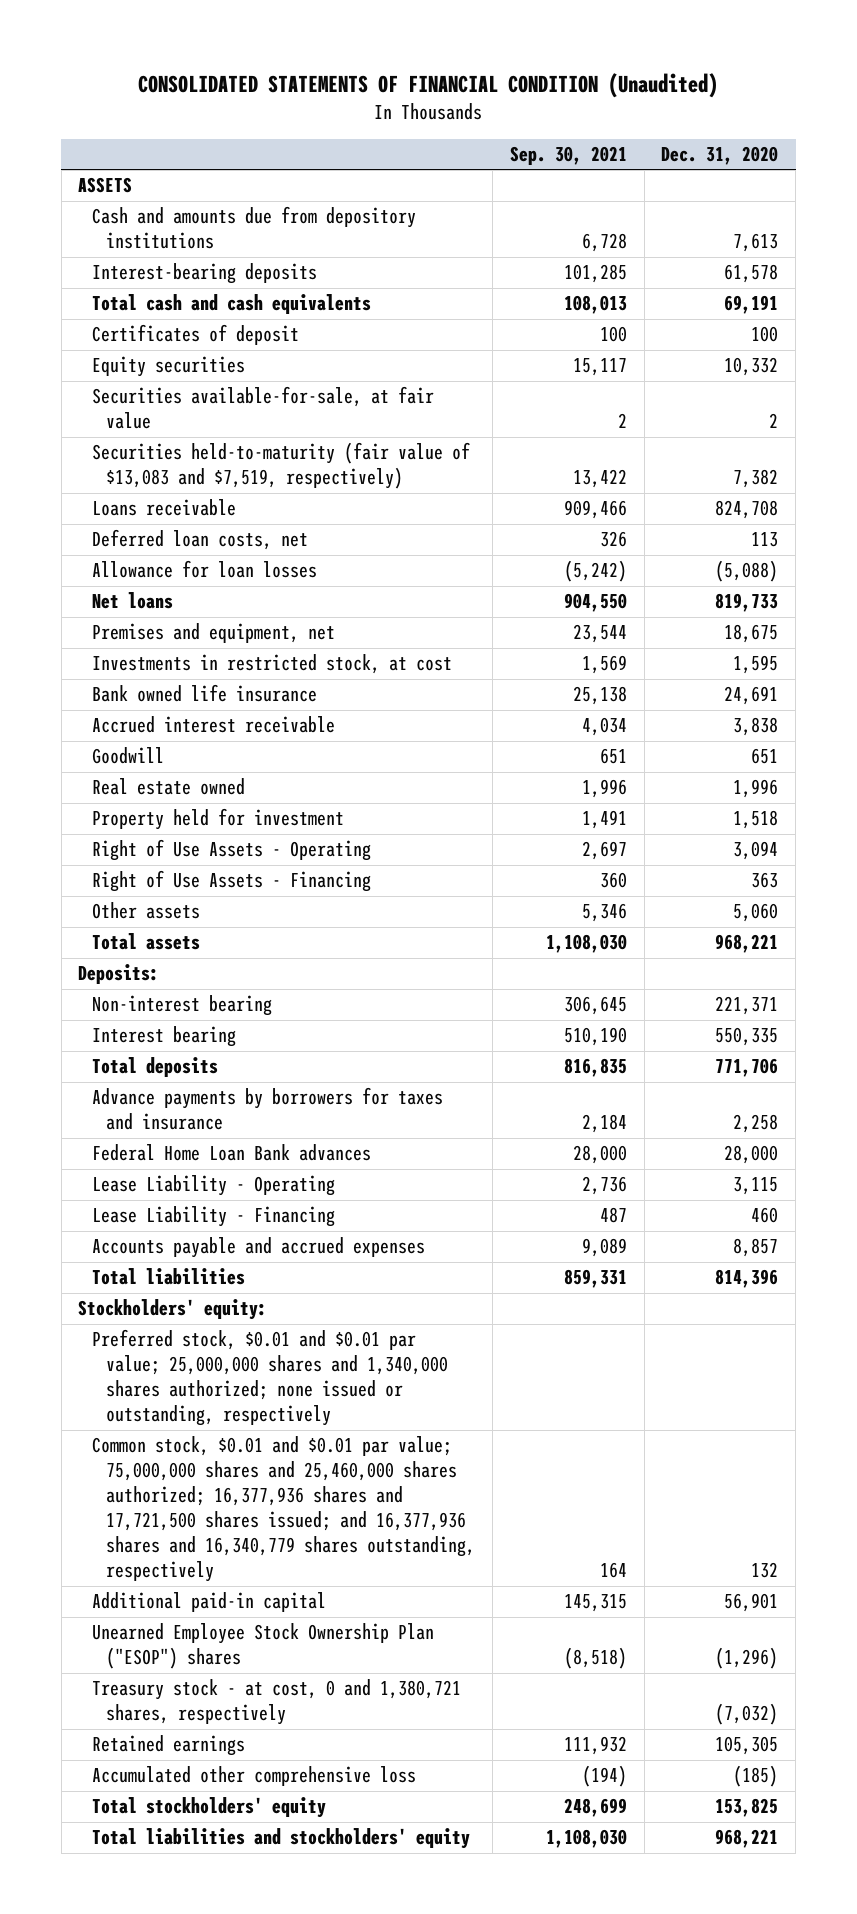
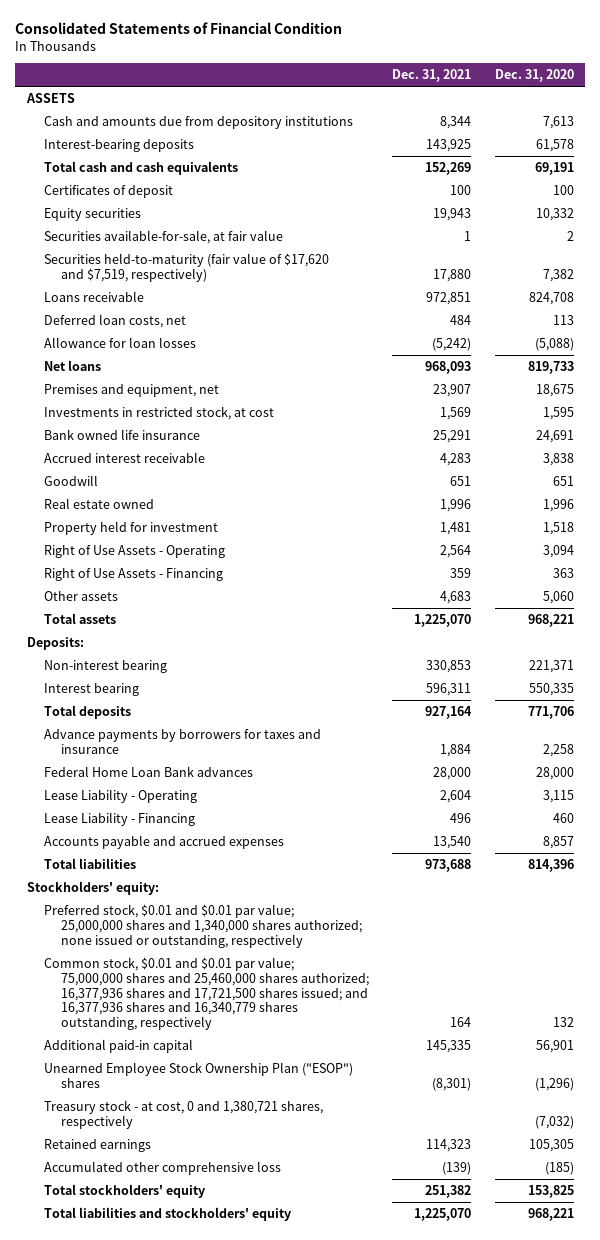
[138,72,719,98] CONSOLIDATED STATEMENTS OF FINANCIAL CONDITION (Unaudited) -> [15,22,343,35] Consolidated Statements of Financial Condition
[509,145,627,165] Sep. 30, 2021 -> none
none -> [392,69,472,83] Dec. 31, 2021
[92,442,471,490] Securities held-to-maturity (fair value of $13,083 and $7,519, respectively) -> [43,253,329,282] Securities held-to-maturity (fair value of $17,620 and $7,519, respectively)

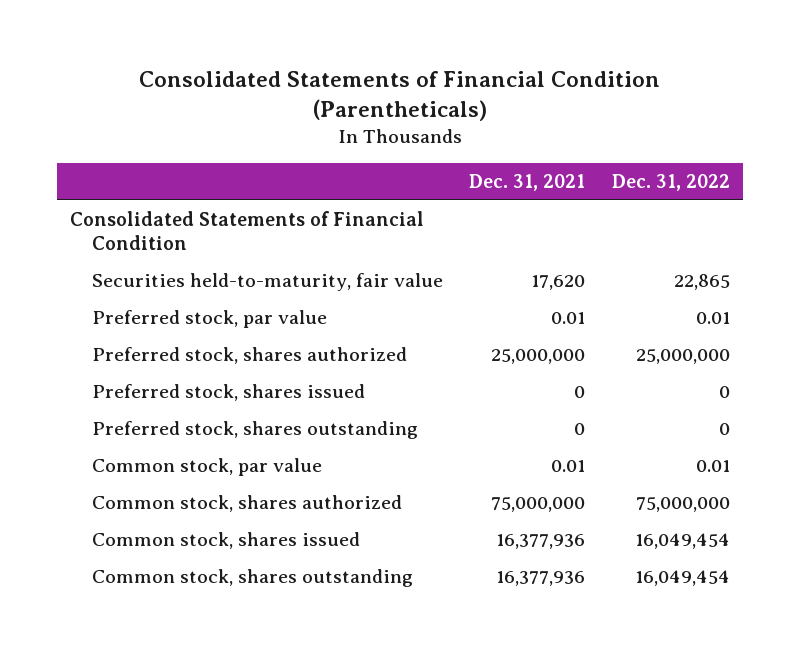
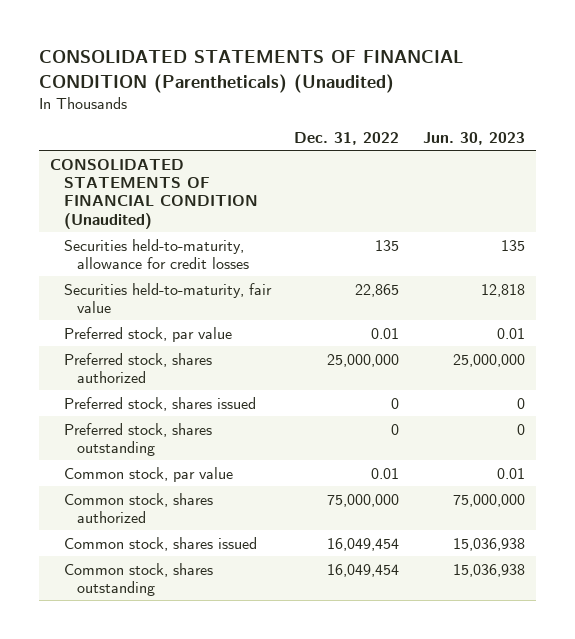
[138,70,660,122] Consolidated Statements of Financial Condition (Parentheticals) -> [38,50,463,93] CONSOLIDATED STATEMENTS OF FINANCIAL CONDITION (Parentheticals) (Unaudited)
[469,173,586,191] Dec. 31, 2021 -> none
none -> [422,131,525,145] Jun. 30, 2023
[69,211,424,250] Consolidated Statements of Financial Condition -> [50,158,258,229] CONSOLIDATED STATEMENTS OF FINANCIAL CONDITION (Unaudited)
none -> [63,238,250,269] Securities held-to-maturity, allowance for credit losses

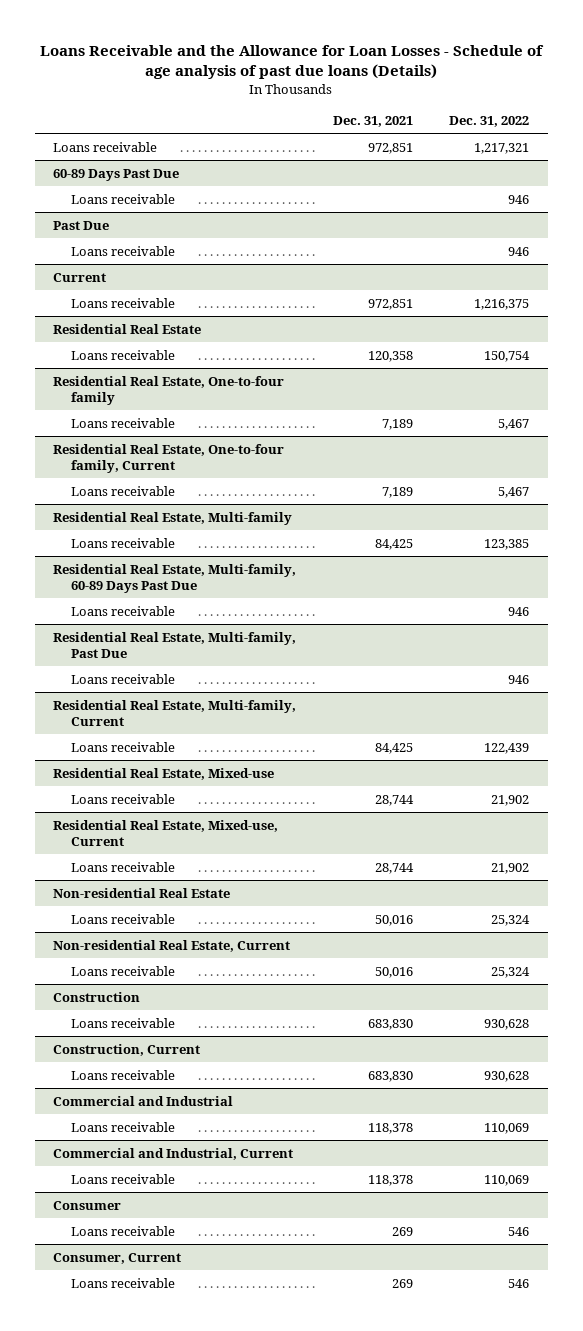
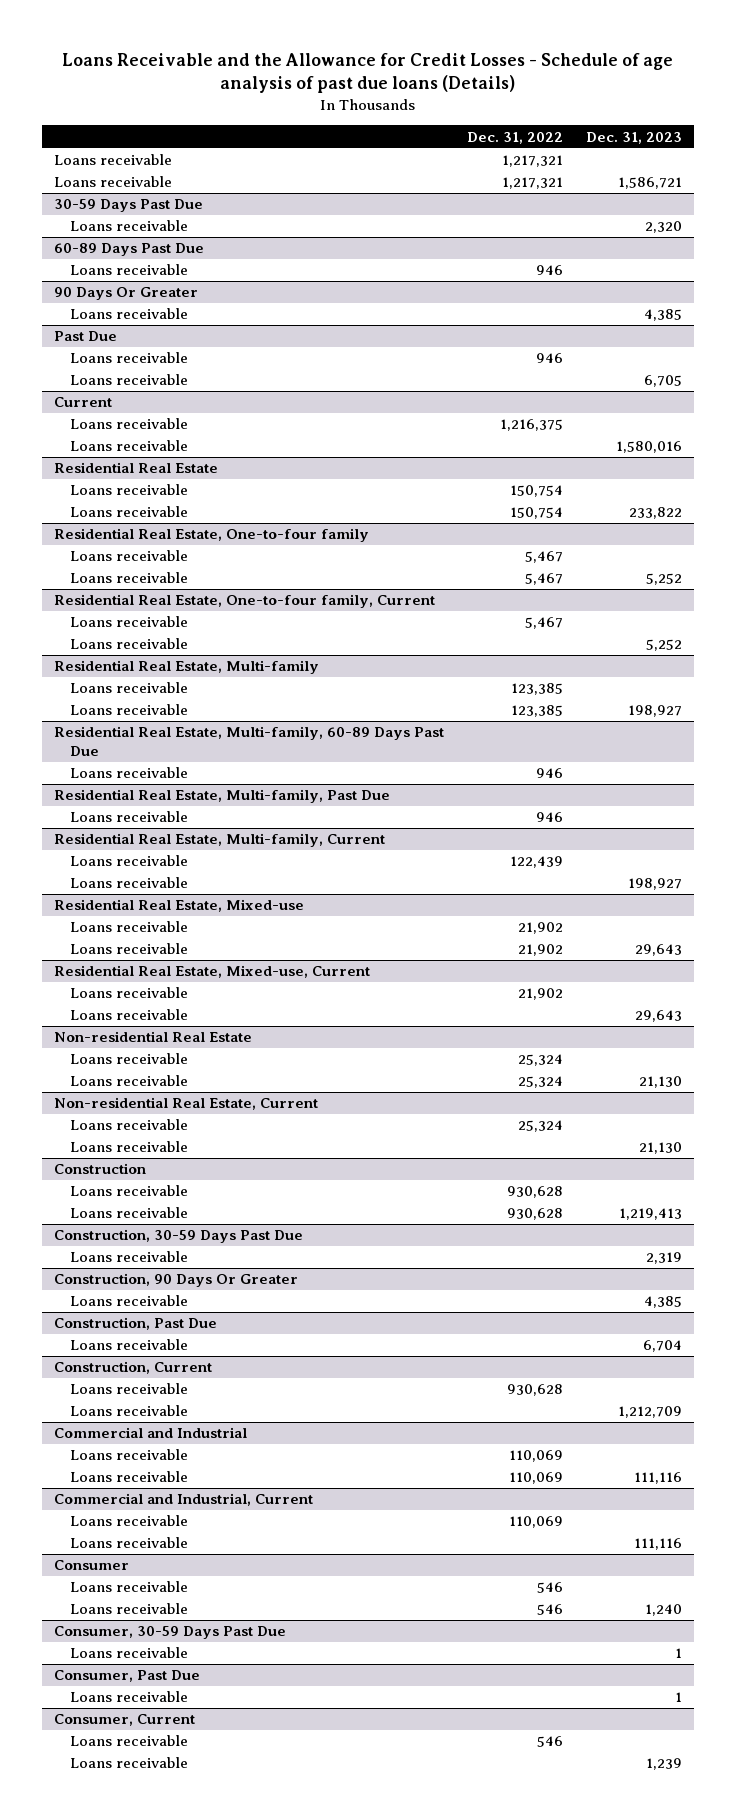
[40,44,545,79] Loans Receivable and the Allowance for Loan Losses - Schedule of age analysis of past due loans (Details) -> [61,52,673,94] Loans Receivable and the Allowance for Credit Losses - Schedule of age analysis of past due loans (Details)
[332,115,413,127] Dec. 31, 2021 -> none
none -> [586,131,683,144] Dec. 31, 2023
none -> [53,176,172,188] Loans receivable
none -> [53,199,203,213] 30-59 Days Past Due
none -> [69,220,188,232] Loans receivable
none -> [53,287,198,301] 90 Days Or Greater
none -> [69,308,188,320] Loans receivable
none -> [69,374,188,386] Loans receivable
none -> [69,440,188,452] Loans receivable
none -> [69,506,188,518] Loans receivable
none -> [69,572,188,584] Loans receivable
none -> [69,638,188,650] Loans receivable
none -> [69,704,188,716] Loans receivable
none -> [69,877,188,889] Loans receivable
none -> [69,943,188,955] Loans receivable
none -> [69,1009,188,1021] Loans receivable
none -> [69,1075,188,1087] Loans receivable
none -> [69,1141,188,1153] Loans receivable
none -> [69,1207,188,1219] Loans receivable
none -> [53,1229,303,1244] Construction, 30-59 Days Past Due
none -> [69,1251,188,1263] Loans receivable
none -> [53,1273,298,1288] Construction, 90 Days Or Greater
none -> [69,1295,188,1307] Loans receivable
none -> [53,1317,217,1331] Construction, Past Due
none -> [69,1339,188,1351] Loans receivable
none -> [69,1405,188,1417] Loans receivable
none -> [69,1471,188,1483] Loans receivable
none -> [69,1537,188,1549] Loans receivable
none -> [69,1603,188,1615] Loans receivable
none -> [53,1626,286,1640] Consumer, 30-59 Days Past Due
none -> [69,1647,188,1659] Loans receivable
none -> [53,1670,200,1683] Consumer, Past Due
none -> [69,1691,188,1703] Loans receivable
none -> [69,1757,188,1769] Loans receivable

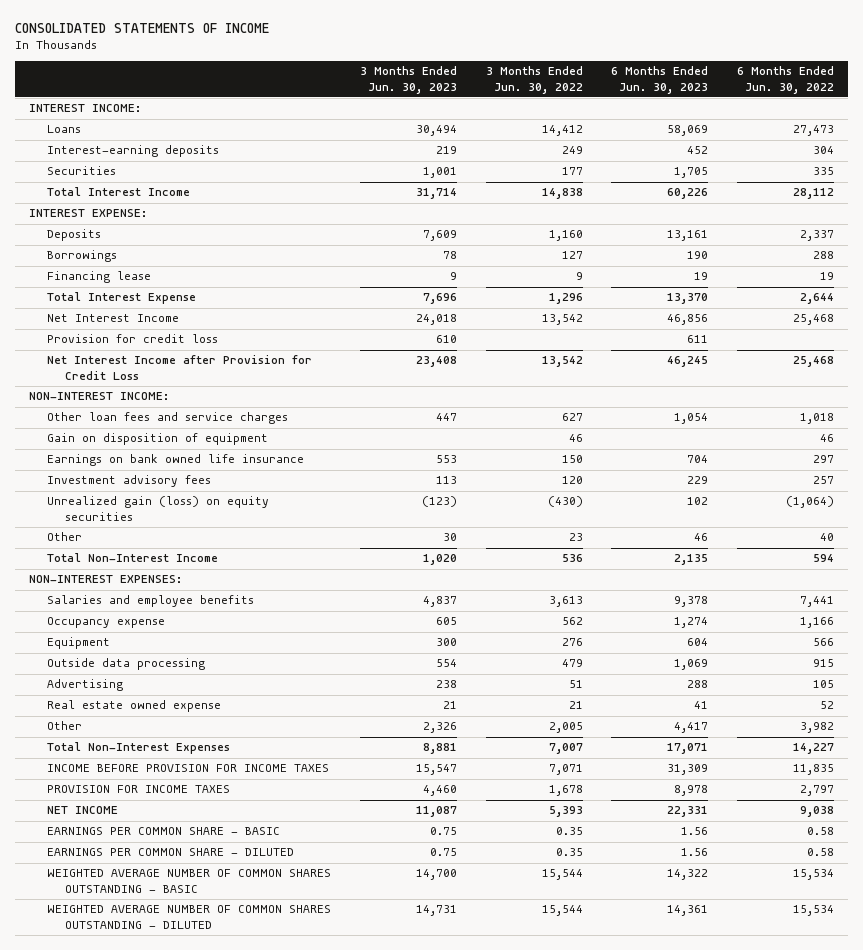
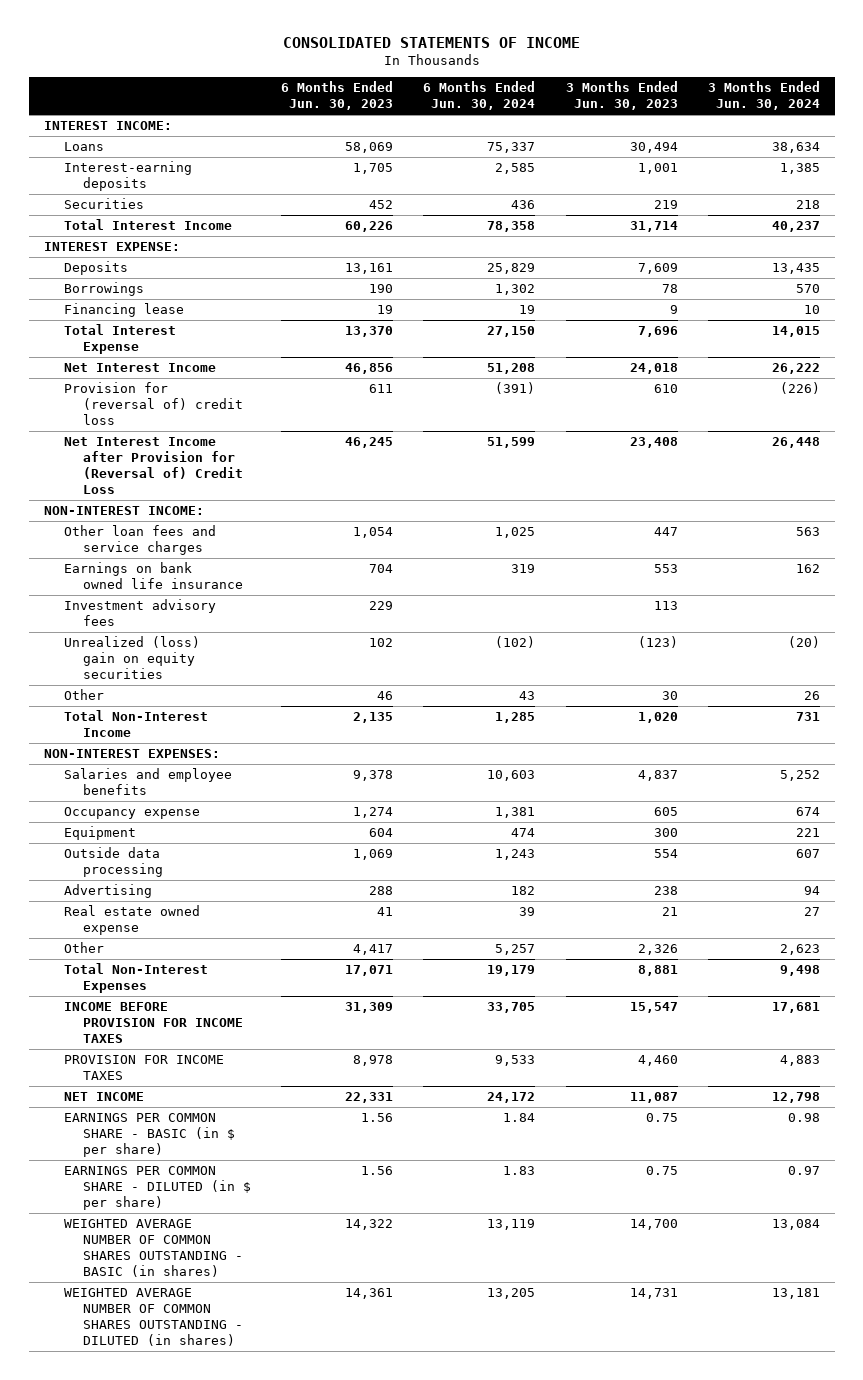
[485,66,583,94] 3 Months Ended Jun. 30, 2022 -> none
[736,66,834,94] 6 Months Ended Jun. 30, 2022 -> none
none -> [423,81,536,111] 6 Months Ended Jun. 30, 2024
none -> [707,81,820,111] 3 Months Ended Jun. 30, 2024
[435,146,457,155] 219 -> [637,162,678,174] 1,001
[687,146,709,155] 452 -> [353,162,394,174] 1,705
[422,167,457,179] 1,001 -> [653,199,678,209] 219
[674,167,709,179] 1,705 -> [369,199,394,209] 452
[47,334,219,344] Provision for credit loss -> [63,381,244,426] Provision for (reversal of) credit loss
[47,355,313,380] Net Interest Income after Provision for Credit Loss -> [63,436,244,495] Net Interest Income after Provision for (Reversal of) Credit Loss
[47,433,269,446] Gain on disposition of equipment -> none
[47,496,270,521] Unrealized gain (loss) on equity securities -> [63,635,200,680] Unrealized (loss) gain on equity securities
[47,827,281,836] EARNINGS PER COMMON SHARE - BASIC -> [63,1112,236,1158] EARNINGS PER COMMON SHARE - BASIC (in $ per share)
[47,848,295,857] EARNINGS PER COMMON SHARE - DILUTED -> [63,1165,252,1211] EARNINGS PER COMMON SHARE - DILUTED (in $ per share)
[47,869,332,893] WEIGHTED AVERAGE NUMBER OF COMMON SHARES OUTSTANDING - BASIC -> [63,1218,244,1278] WEIGHTED AVERAGE NUMBER OF COMMON SHARES OUTSTANDING - BASIC (in shares)
[47,905,332,929] WEIGHTED AVERAGE NUMBER OF COMMON SHARES OUTSTANDING - DILUTED -> [63,1287,244,1347] WEIGHTED AVERAGE NUMBER OF COMMON SHARES OUTSTANDING - DILUTED (in shares)

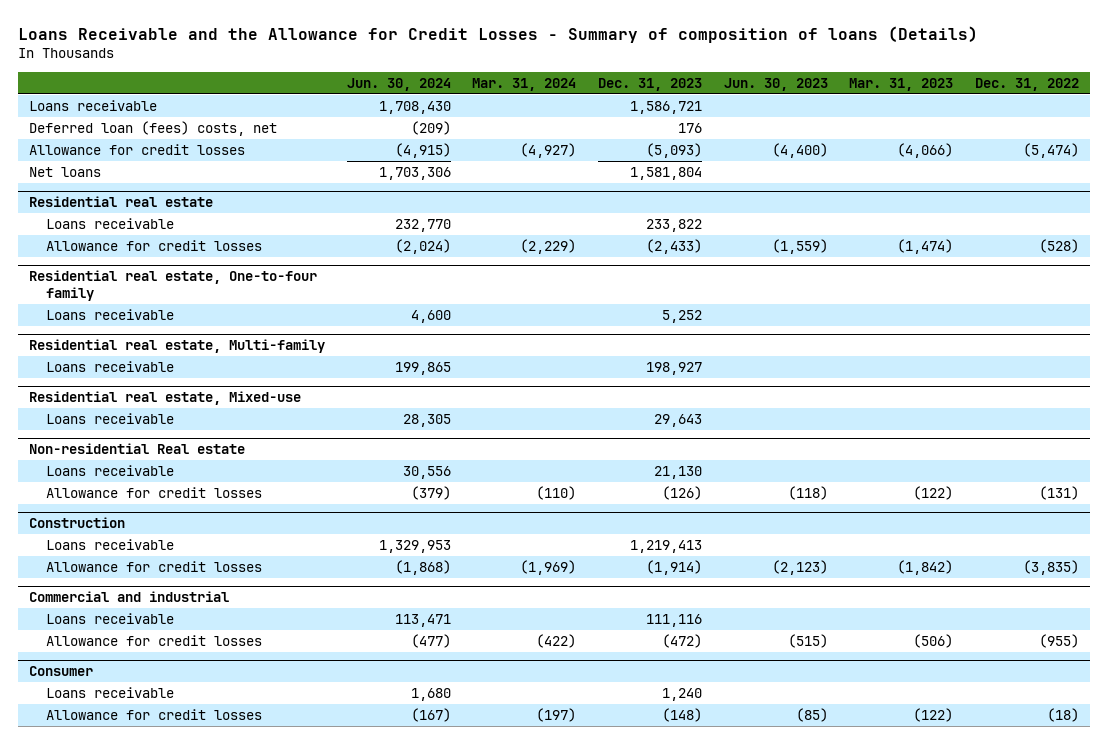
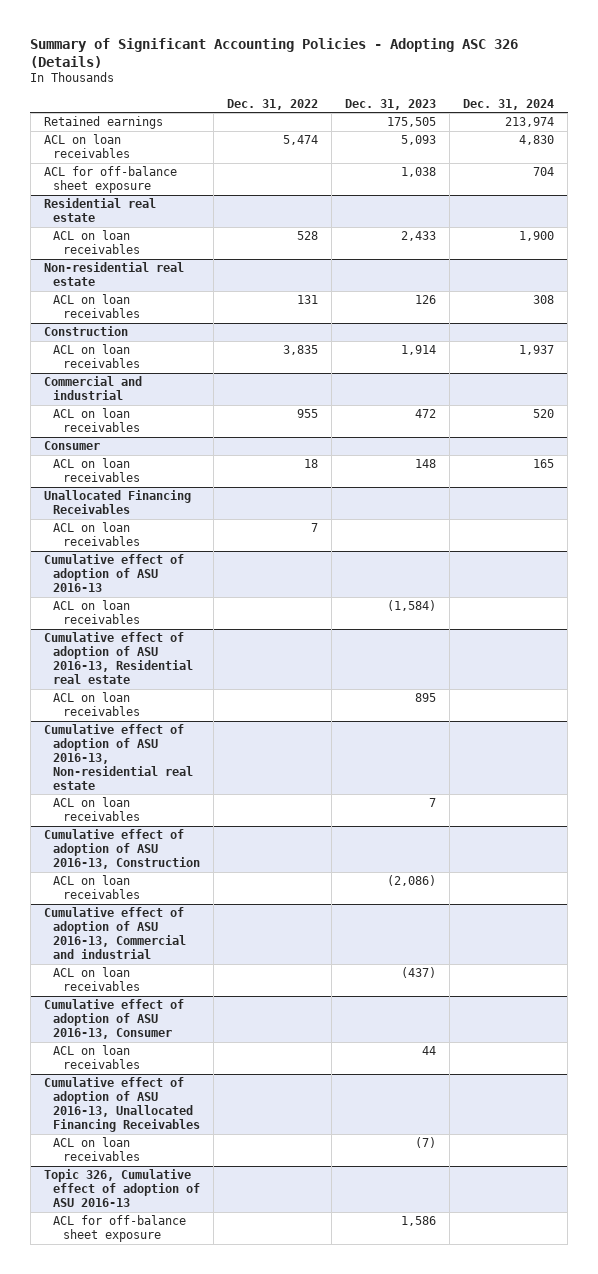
[18,25,979,43] Loans Receivable and the Allowance for Credit Losses - Summary of composition of loans (Details) -> [30,37,519,68] Summary of Significant Accounting Policies - Adopting ASC 326 (Details)
[346,77,451,91] Jun. 30, 2024 -> none
[472,77,577,91] Mar. 31, 2024 -> none
[723,77,828,91] Jun. 30, 2023 -> none
[849,77,954,91] Mar. 31, 2023 -> none
none -> [463,98,555,110] Dec. 31, 2024
[29,99,158,111] Loans receivable -> none
[29,120,278,136] Deferred loan (fees) costs, net -> none
[29,143,246,155] Allowance for credit losses -> none
[29,166,102,177] Net loans -> none
none -> [43,116,163,130] Retained earnings
none -> [43,134,131,159] ACL on loan receivables
none -> [43,166,177,194] ACL for off-balance sheet exposure
[45,217,174,229] Loans receivable -> none
[45,239,262,251] Allowance for credit losses -> none
[29,270,318,302] Residential real estate, One-to-four family -> none
[45,308,174,320] Loans receivable -> none
[29,339,326,354] Residential real estate, Multi-family -> none
[45,360,174,372] Loans receivable -> none
[29,391,302,406] Residential real estate, Mixed-use -> none
[45,412,174,424] Loans receivable -> none
[45,464,174,476] Loans receivable -> none
[45,486,262,498] Allowance for credit losses -> none
none -> [53,230,140,255] ACL on loan receivables
[29,443,246,455] Non-residential Real estate -> [43,262,184,287] Non-residential real estate
none -> [53,294,140,319] ACL on loan receivables
[45,538,174,550] Loans receivable -> none
[45,560,262,572] Allowance for credit losses -> none
none -> [53,344,140,369] ACL on loan receivables
[45,612,174,624] Loans receivable -> none
[45,634,262,646] Allowance for credit losses -> none
none -> [53,408,140,433] ACL on loan receivables
[45,686,174,698] Loans receivable -> none
[45,708,262,720] Allowance for credit losses -> none
none -> [53,458,140,483] ACL on loan receivables
none -> [43,490,191,515] Unallocated Financing Receivables
none -> [53,522,140,547] ACL on loan receivables
none -> [43,554,184,592] Cumulative effect of adoption of ASU 2016-13
none -> [53,600,140,625] ACL on loan receivables
none -> [43,632,194,684] Cumulative effect of adoption of ASU 2016-13, Residential real estate
none -> [53,692,140,717] ACL on loan receivables
none -> [43,724,194,790] Cumulative effect of adoption of ASU 2016-13, Non-residential real estate
none -> [53,797,140,822] ACL on loan receivables
none -> [43,829,201,869] Cumulative effect of adoption of ASU 2016-13, Construction
none -> [53,875,140,900] ACL on loan receivables
none -> [43,907,187,959] Cumulative effect of adoption of ASU 2016-13, Commercial and industrial
none -> [53,967,140,992] ACL on loan receivables
none -> [43,999,184,1039] Cumulative effect of adoption of ASU 2016-13, Consumer
none -> [53,1045,140,1070] ACL on loan receivables
none -> [43,1077,201,1132] Cumulative effect of adoption of ASU 2016-13, Unallocated Financing Receivables
none -> [53,1137,140,1162] ACL on loan receivables
none -> [43,1169,201,1207] Topic 326, Cumulative effect of adoption of ASU 2016-13
none -> [53,1215,187,1243] ACL for off-balance sheet exposure

